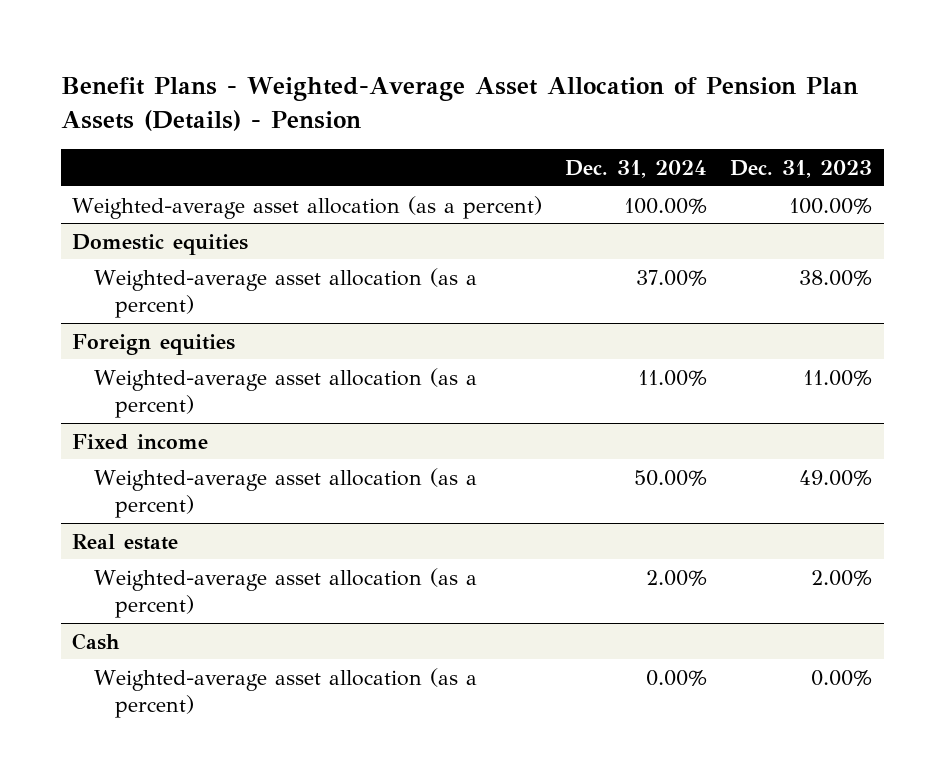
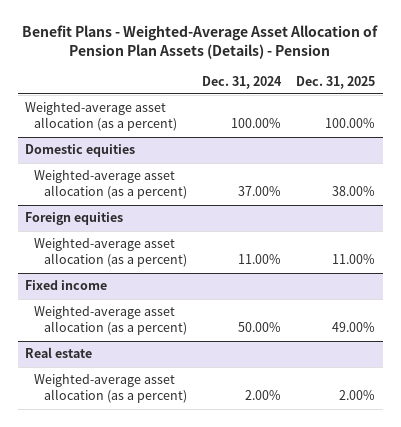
[730,159,873,178] Dec. 31, 2023 -> none
none -> [296,75,376,89] Dec. 31, 2025
[72,632,121,650] Cash -> none
[93,667,477,718] Weighted-average asset allocation (as a percent) -> none

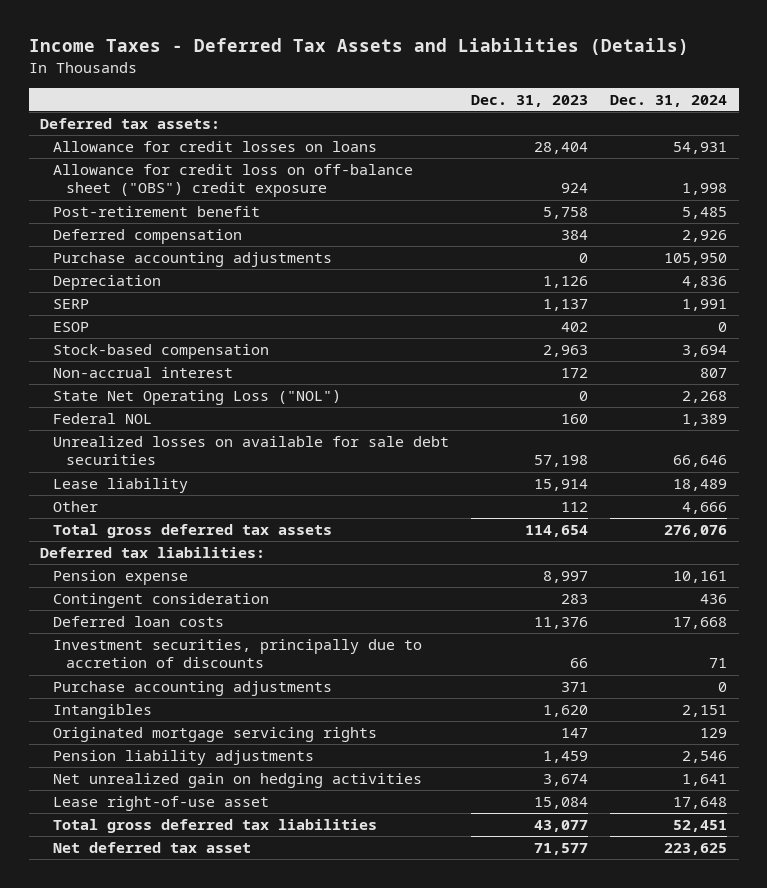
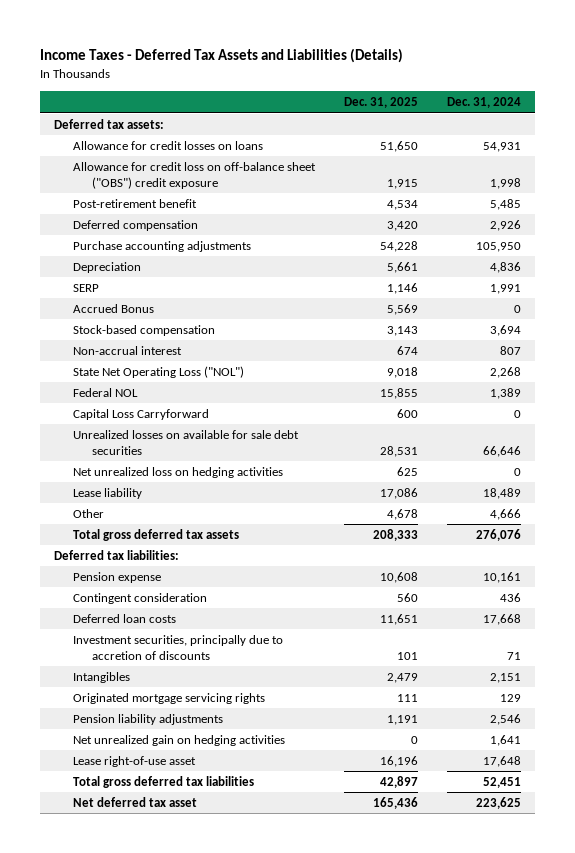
[471,94,589,107] Dec. 31, 2023 -> none
none -> [343,97,418,109] Dec. 31, 2025
[52,321,89,332] ESOP -> none
none -> [73,303,155,313] Accrued Bonus
none -> [73,408,210,420] Capital Loss Carryforward
none -> [73,466,284,478] Net unrealized loss on hedging activities
[52,680,332,696] Purchase accounting adjustments -> none

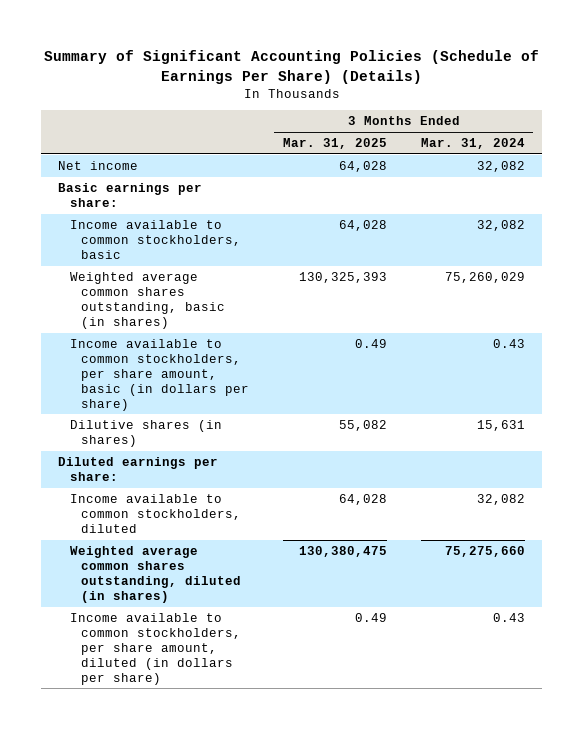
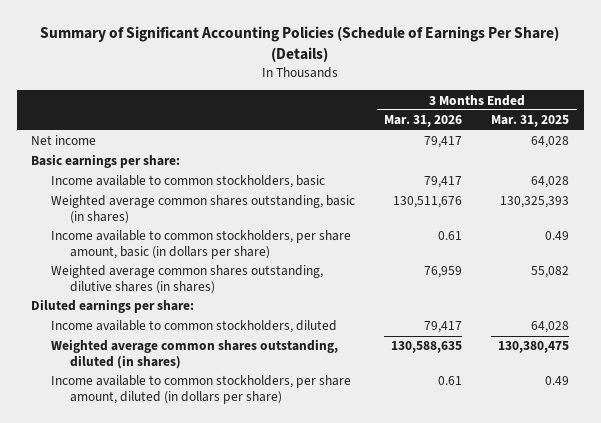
[420,138,525,150] Mar. 31, 2024 -> none
none -> [384,115,463,128] Mar. 31, 2026
[69,420,222,447] Dilutive shares (in shares) -> [50,265,323,294] Weighted average common shares outstanding, dilutive shares (in shares)

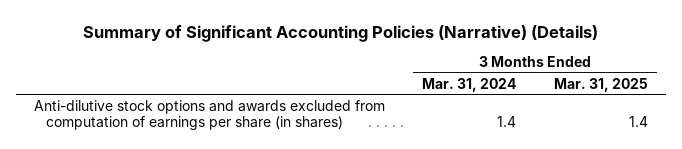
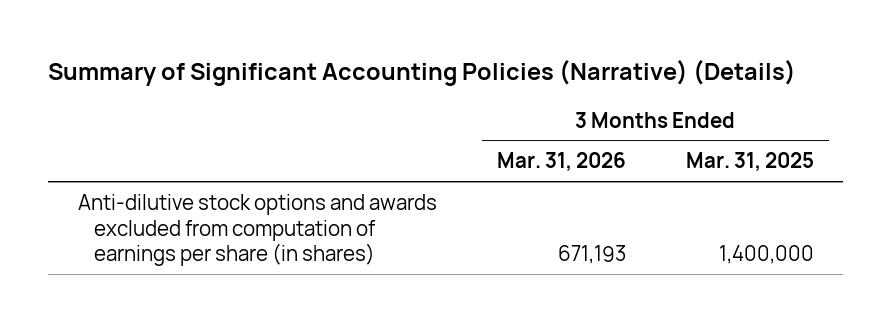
[422,77,517,92] Mar. 31, 2024 -> none
none -> [496,152,626,172] Mar. 31, 2026
[628,116,648,128] 1.4 -> [718,245,814,265] 1,400,000

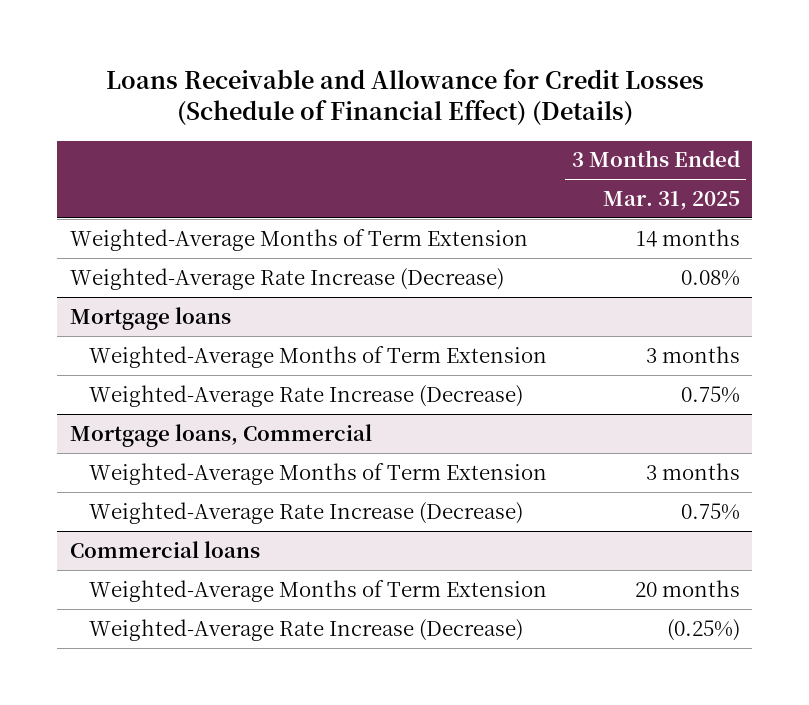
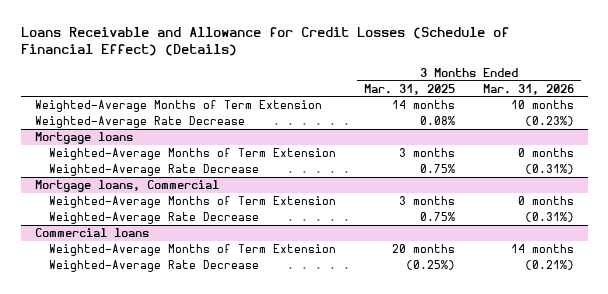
none -> [482,83,574,95] Mar. 31, 2026
[69,267,504,290] Weighted-Average Rate Increase (Decrease) -> [34,115,245,128] Weighted-Average Rate Decrease
[88,384,523,407] Weighted-Average Rate Increase (Decrease) -> [48,163,259,176] Weighted-Average Rate Decrease
[88,501,523,524] Weighted-Average Rate Increase (Decrease) -> [48,211,259,224] Weighted-Average Rate Decrease
[88,618,523,641] Weighted-Average Rate Increase (Decrease) -> [48,259,259,272] Weighted-Average Rate Decrease

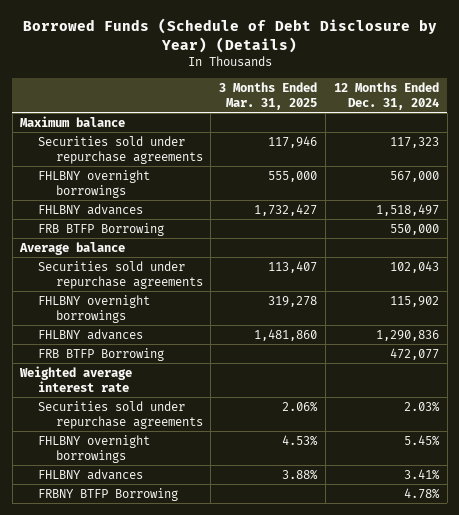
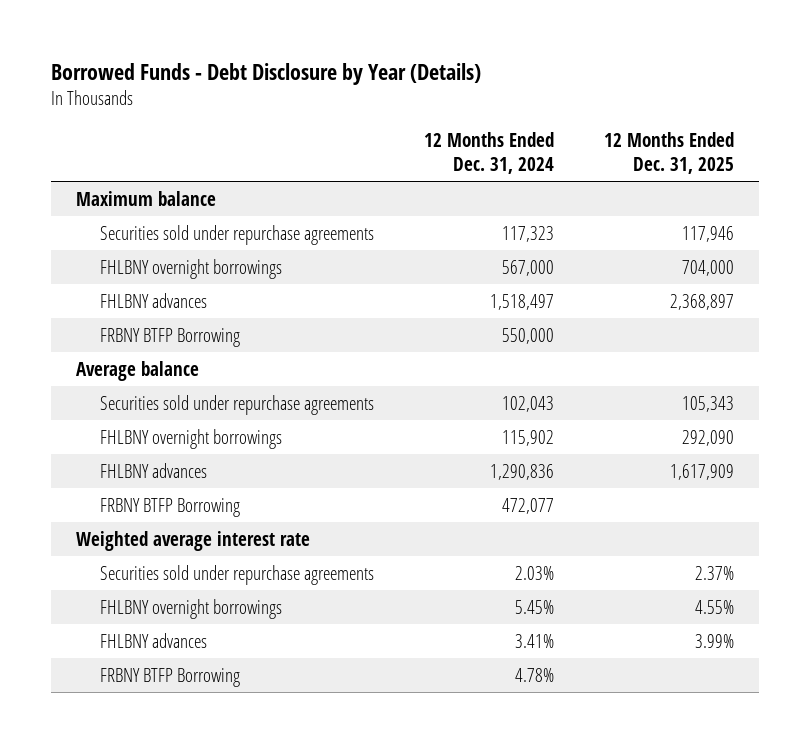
[22,17,437,53] Borrowed Funds (Schedule of Debt Disclosure by Year) (Details) -> [50,62,481,85] Borrowed Funds - Debt Disclosure by Year (Details)
[219,81,318,111] 3 Months Ended Mar. 31, 2025 -> none
none -> [604,132,735,175] 12 Months Ended Dec. 31, 2025
[38,222,165,236] FRB BTFP Borrowing -> [100,327,241,347] FRBNY BTFP Borrowing
[38,347,165,361] FRB BTFP Borrowing -> [100,497,241,517] FRBNY BTFP Borrowing

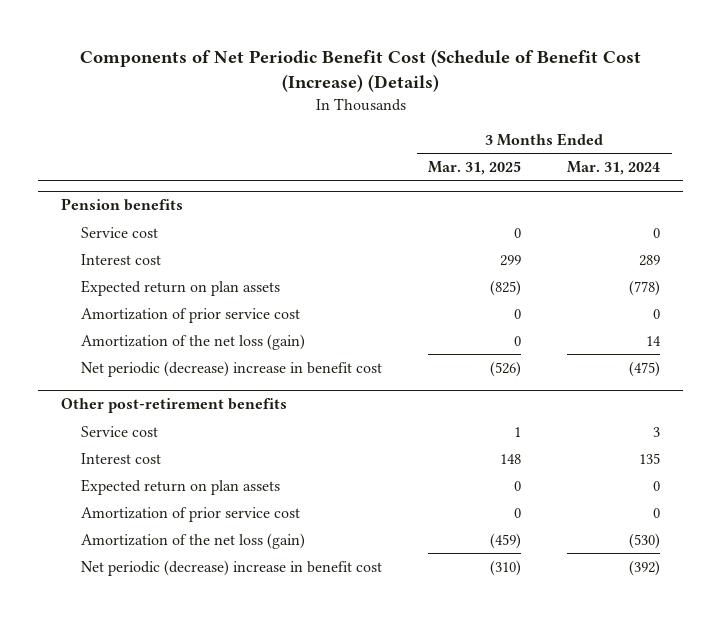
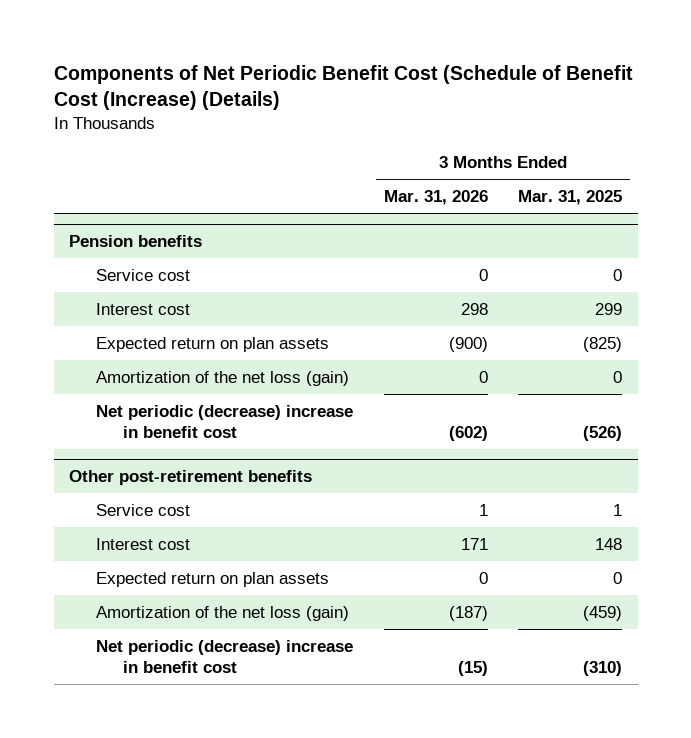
[567,161,661,176] Mar. 31, 2024 -> none
none -> [383,190,488,206] Mar. 31, 2026
[81,307,301,323] Amortization of prior service cost -> none
[81,506,301,522] Amortization of prior service cost -> none

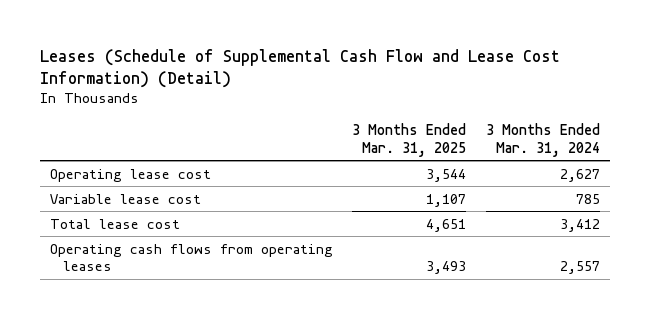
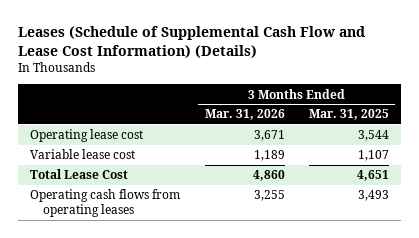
[39,48,560,89] Leases (Schedule of Supplemental Cash Flow and Lease Cost Information) (Detail) -> [18,26,366,58] Leases (Schedule of Supplemental Cash Flow and Lease Cost Information) (Details)
[485,123,600,157] 3 Months Ended Mar. 31, 2024 -> none
none -> [204,109,285,121] Mar. 31, 2026
[49,218,180,229] Total lease cost -> [30,169,129,180] Total Lease Cost

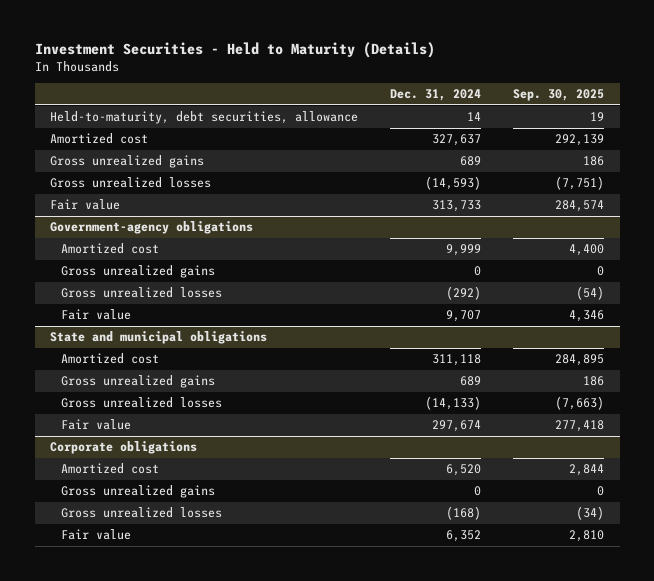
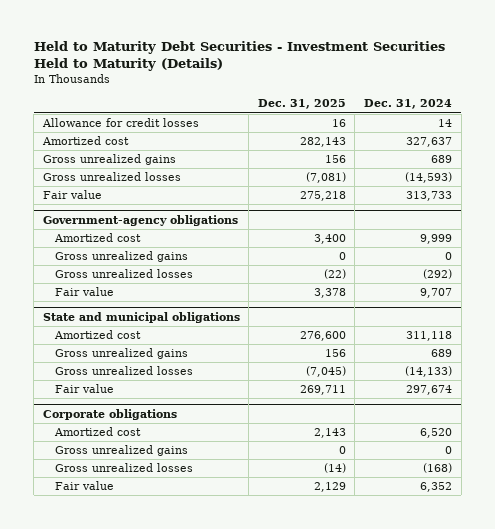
[34,41,435,58] Investment Securities - Held to Maturity (Details) -> [33,40,445,72] Held to Maturity Debt Securities - Investment Securities Held to Maturity (Details)
[512,89,604,102] Sep. 30, 2025 -> none
none -> [257,99,346,110] Dec. 31, 2025
[50,111,359,125] Held-to-maturity, debt securities, allowance -> [41,118,199,128] Allowance for credit losses

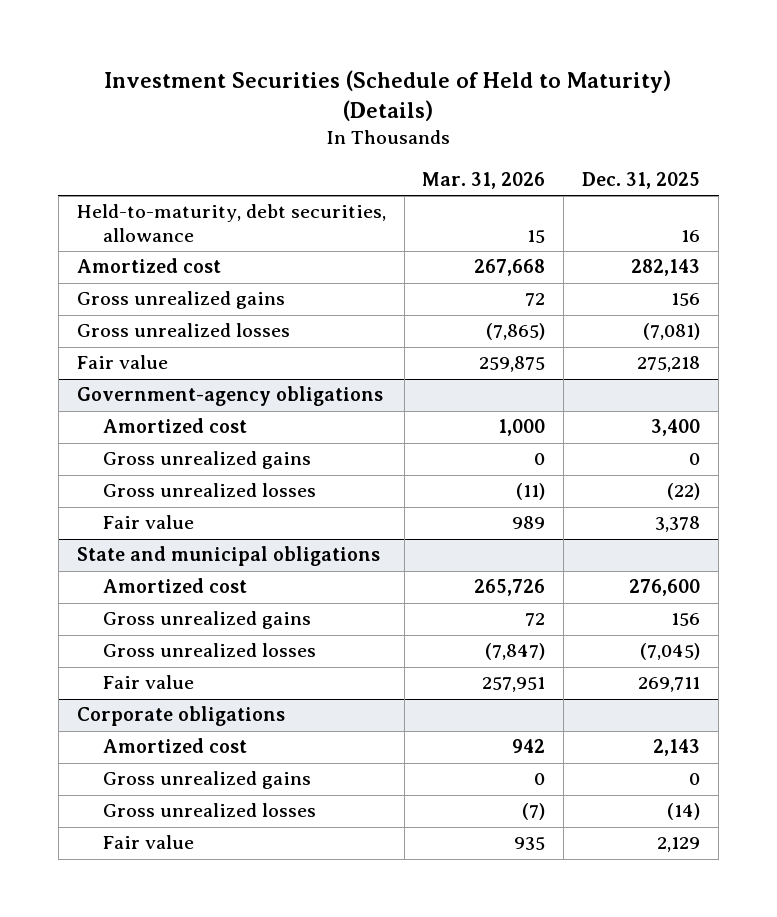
[33,40,445,72] Held to Maturity Debt Securities - Investment Securities Held to Maturity (Details) -> [104,70,672,122] Investment Securities (Schedule of Held to Maturity) (Details)
[364,99,453,110] Dec. 31, 2024 -> none
none -> [422,172,546,190] Mar. 31, 2026
[41,118,199,128] Allowance for credit losses -> [76,204,386,242] Held-to-maturity, debt securities, allowance

